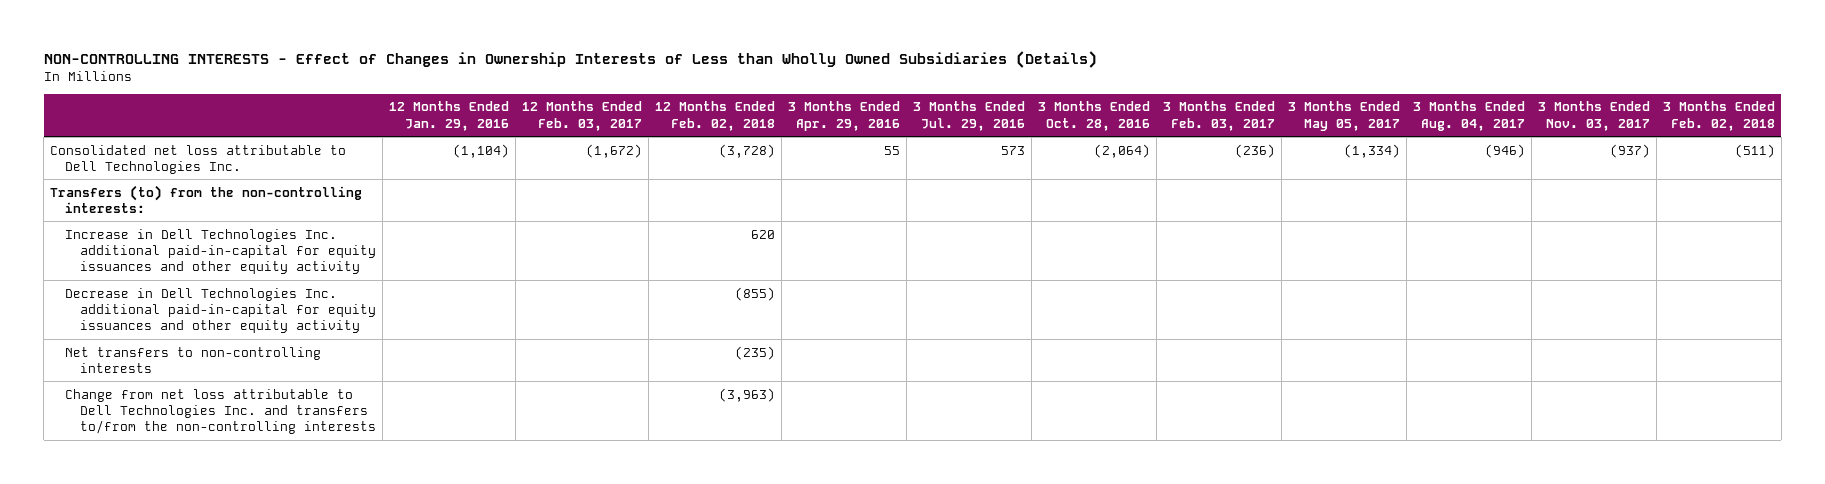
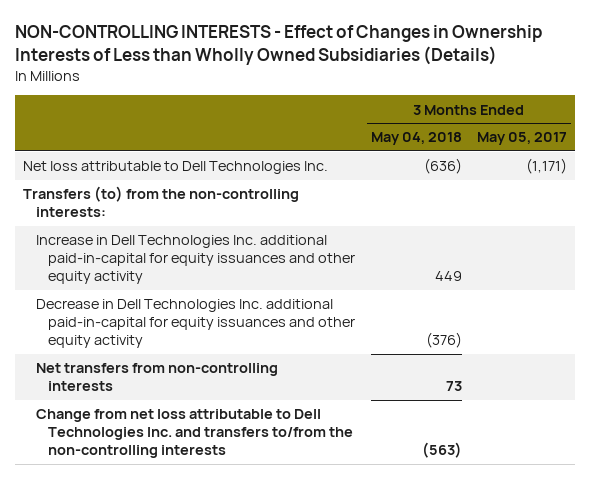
[389,101,510,131] 12 Months Ended Jan. 29, 2016 -> none
[522,101,643,131] 12 Months Ended Feb. 03, 2017 -> none
[655,101,776,131] 12 Months Ended Feb. 02, 2018 -> none
[787,101,900,131] 3 Months Ended Apr. 29, 2016 -> none
[912,101,1025,131] 3 Months Ended Jul. 29, 2016 -> none
[1037,101,1150,131] 3 Months Ended Oct. 28, 2016 -> none
[1162,101,1275,131] 3 Months Ended Feb. 03, 2017 -> none
[1412,101,1525,131] 3 Months Ended Aug. 04, 2017 -> none
[1537,101,1650,131] 3 Months Ended Nov. 03, 2017 -> none
[1662,101,1775,131] 3 Months Ended Feb. 02, 2018 -> none
none -> [370,132,462,146] May 04, 2018
[50,144,347,174] Consolidated net loss attributable to Dell Technologies Inc. -> [22,161,328,175] Net loss attributable to Dell Technologies Inc.
[1343,143,1400,158] (1,334) -> [526,158,568,175] (1,171)
[65,346,322,373] Net transfers to non-controlling interests -> [35,363,278,392] Net transfers from non-controlling interests

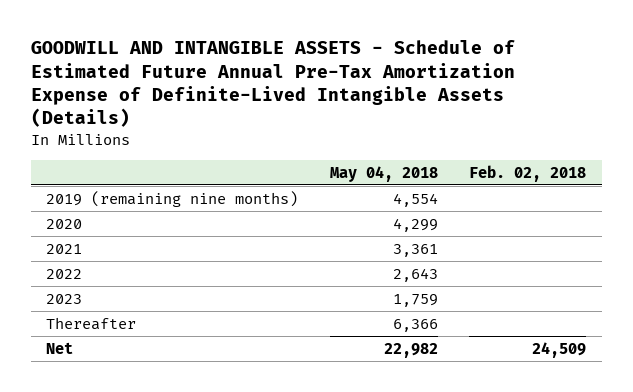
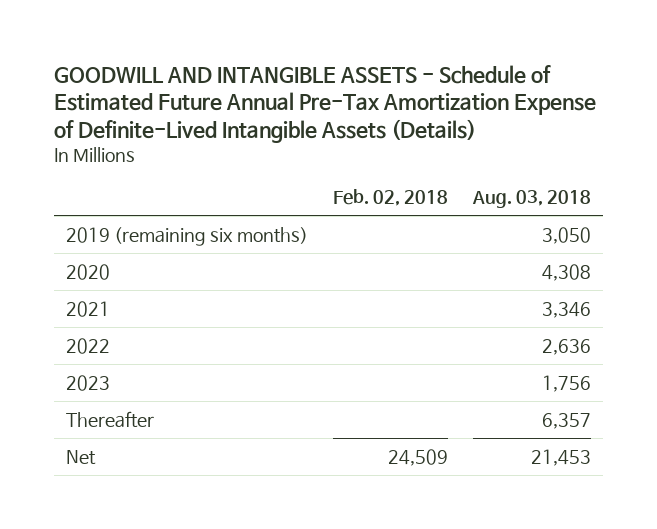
[329,165,438,182] May 04, 2018 -> none
none -> [471,190,591,209] Aug. 03, 2018
[46,190,299,207] 2019 (remaining nine months) -> [66,226,309,246] 2019 (remaining six months)

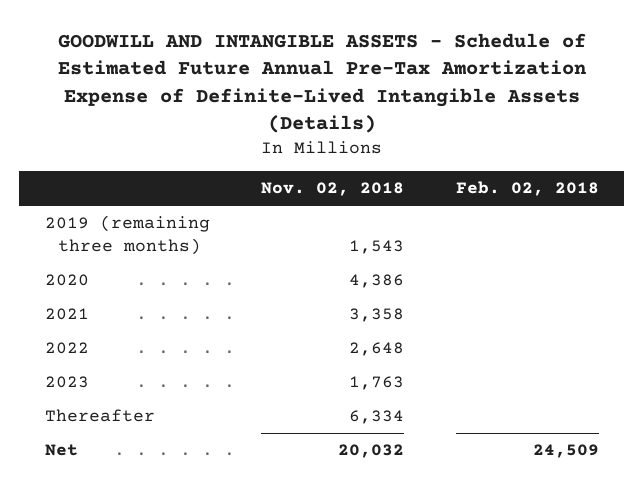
[471,190,591,209] Aug. 03, 2018 -> none
none -> [261,182,405,197] Nov. 02, 2018
[66,226,309,246] 2019 (remaining six months) -> [44,215,210,255] 2019 (remaining three months)

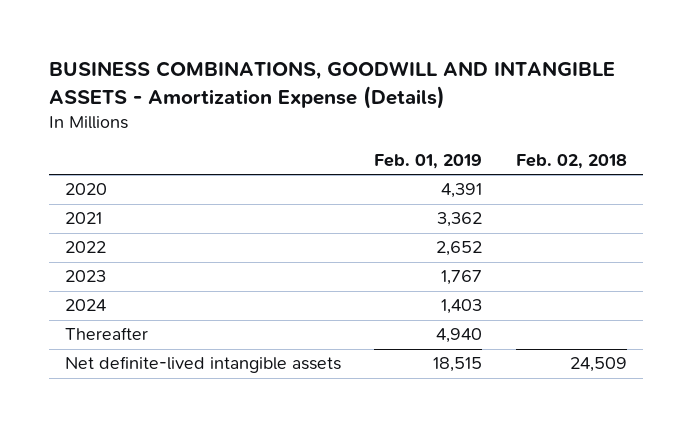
[57,32,586,134] GOODWILL AND INTANGIBLE ASSETS - Schedule of Estimated Future Annual Pre-Tax Amortization Expense of Definite-Lived Intangible Assets (Details) -> [48,61,615,109] BUSINESS COMBINATIONS, GOODWILL AND INTANGIBLE ASSETS - Amortization Expense (Details)
[261,182,405,197] Nov. 02, 2018 -> none
none -> [374,153,483,169] Feb. 01, 2019
[44,215,210,255] 2019 (remaining three months) -> none
none -> [65,299,107,312] 2024
[44,444,78,457] Net -> [65,356,342,374] Net definite-lived intangible assets

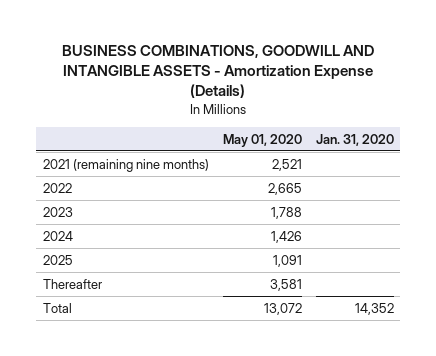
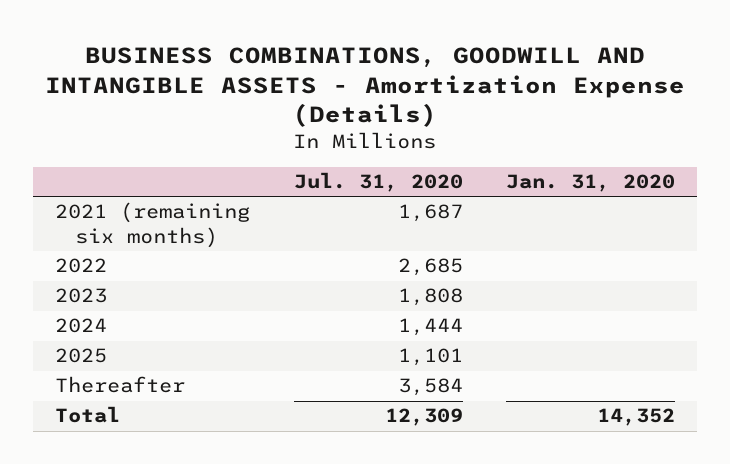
[222,133,302,147] May 01, 2020 -> none
none -> [293,172,463,193] Jul. 31, 2020
[42,158,209,172] 2021 (remaining nine months) -> [55,202,251,248] 2021 (remaining six months)

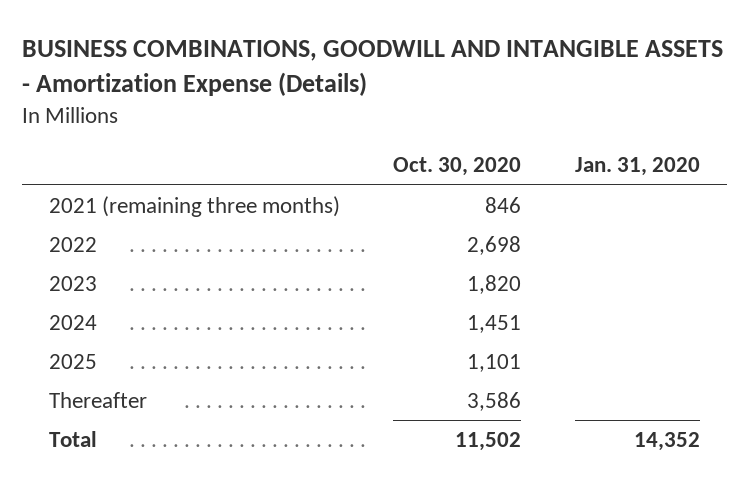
[293,172,463,193] Jul. 31, 2020 -> none
none -> [393,157,522,177] Oct. 30, 2020
[55,202,251,248] 2021 (remaining six months) -> [48,195,340,217] 2021 (remaining three months)

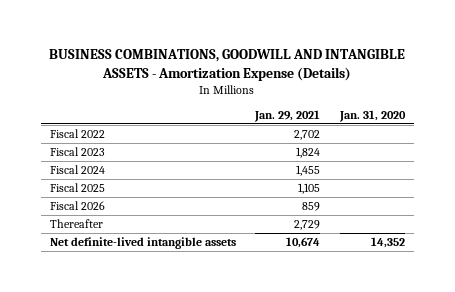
[393,157,522,177] Oct. 30, 2020 -> none
none -> [254,109,321,122] Jan. 29, 2021
[48,195,340,217] 2021 (remaining three months) -> none
[48,236,97,252] 2022 -> [50,129,106,139] Fiscal 2022
[48,275,97,291] 2023 -> [50,147,106,157] Fiscal 2023
[48,314,97,330] 2024 -> [50,165,106,175] Fiscal 2024
[48,353,97,369] 2025 -> [50,183,106,193] Fiscal 2025
none -> [50,201,106,211] Fiscal 2026
[48,430,97,447] Total -> [50,237,237,250] Net definite-lived intangible assets

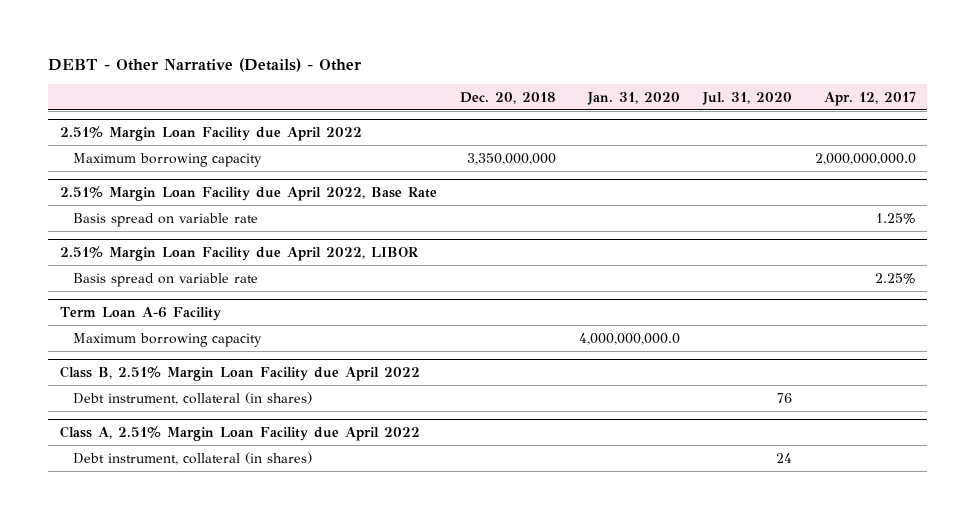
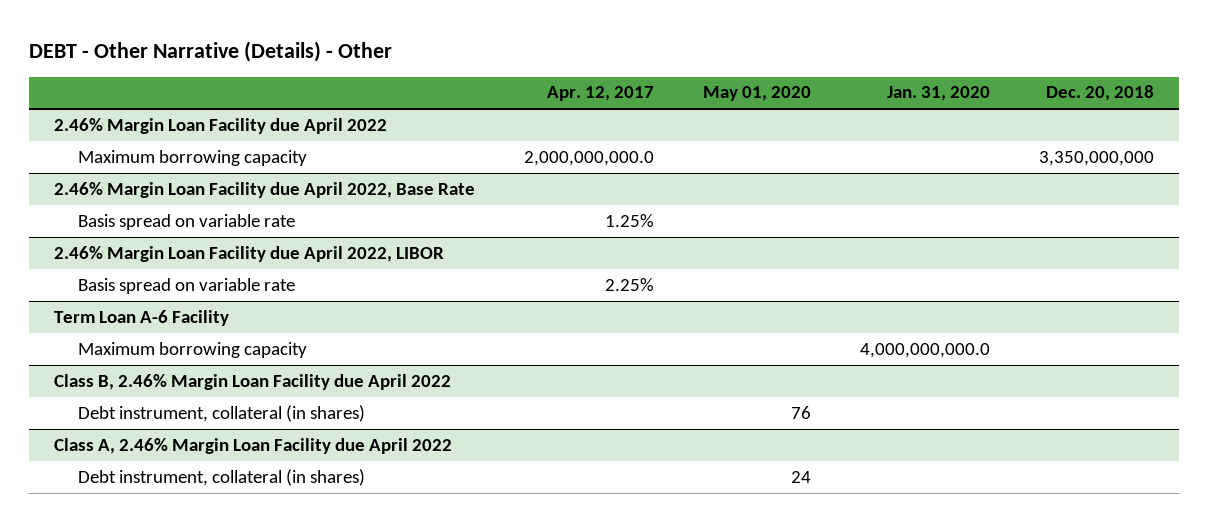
[701,91,792,105] Jul. 31, 2020 -> none
none -> [702,86,811,102] May 01, 2020
[59,126,362,142] 2.51% Margin Loan Facility due April 2022 -> [53,117,387,134] 2.46% Margin Loan Facility due April 2022
[59,186,437,202] 2.51% Margin Loan Facility due April 2022, Base Rate -> [53,181,475,198] 2.46% Margin Loan Facility due April 2022, Base Rate
[59,246,418,262] 2.51% Margin Loan Facility due April 2022, LIBOR -> [53,245,444,262] 2.46% Margin Loan Facility due April 2022, LIBOR
[59,366,420,382] Class B, 2.51% Margin Loan Facility due April 2022 -> [53,373,451,390] Class B, 2.46% Margin Loan Facility due April 2022
[59,426,420,442] Class A, 2.51% Margin Loan Facility due April 2022 -> [53,437,452,454] Class A, 2.46% Margin Loan Facility due April 2022

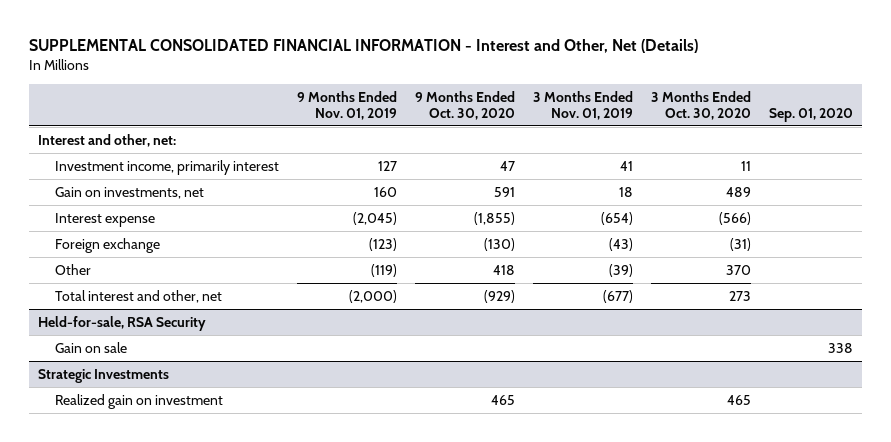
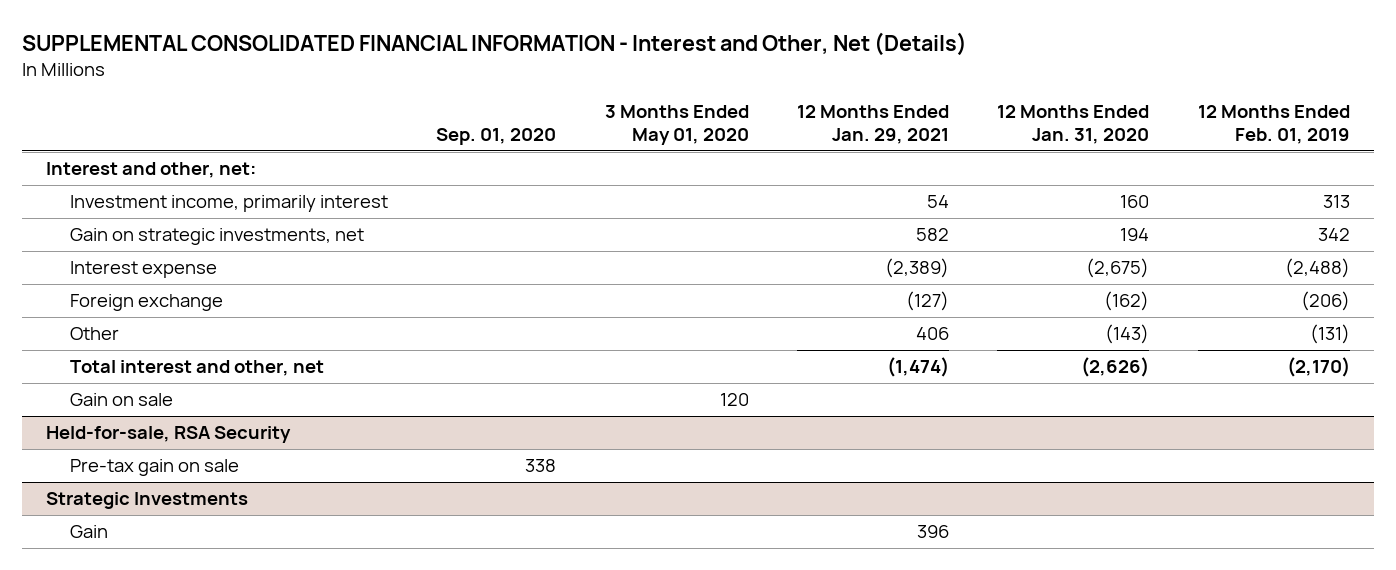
[297,90,398,120] 9 Months Ended Nov. 01, 2019 -> none
[415,90,516,120] 9 Months Ended Oct. 30, 2020 -> none
[533,90,634,120] 3 Months Ended Nov. 01, 2019 -> none
[651,90,752,120] 3 Months Ended Oct. 30, 2020 -> none
none -> [604,105,749,145] 3 Months Ended May 01, 2020
none -> [796,105,949,144] 12 Months Ended Jan. 29, 2021
none -> [997,105,1150,144] 12 Months Ended Jan. 31, 2020
none -> [1197,105,1350,144] 12 Months Ended Feb. 01, 2019
[55,186,205,199] Gain on investments, net -> [69,228,364,246] Gain on strategic investments, net
none -> [69,393,173,407] Gain on sale
[55,341,128,353] Gain on sale -> [69,459,239,477] Pre-tax gain on sale
[55,393,224,409] Realized gain on investment -> [69,525,108,539] Gain

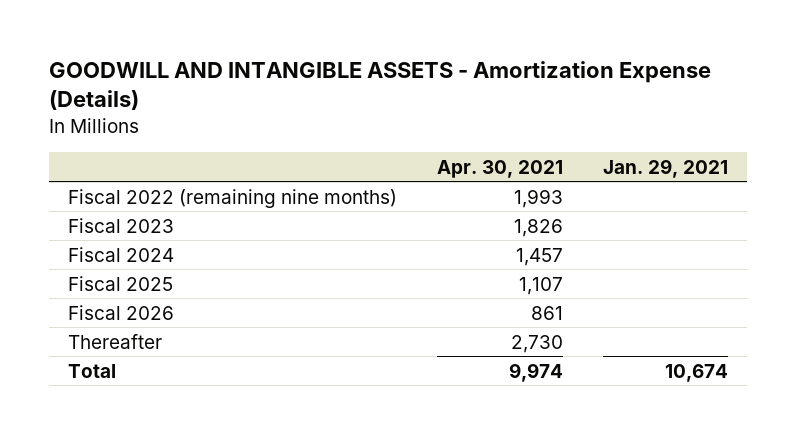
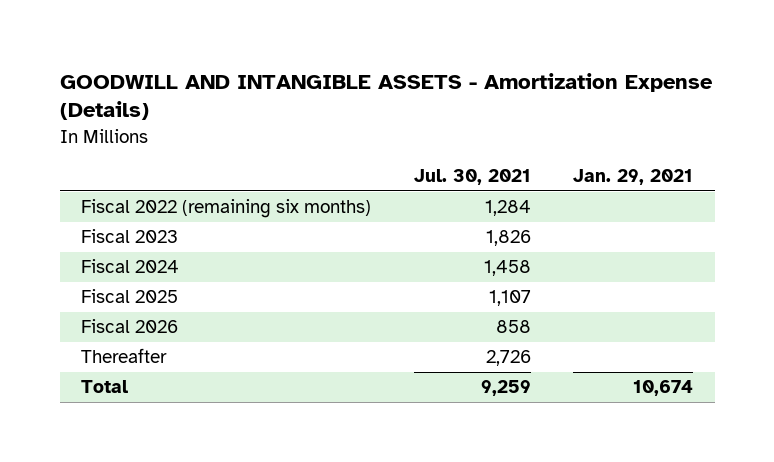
[436,159,563,178] Apr. 30, 2021 -> none
none -> [413,169,531,186] Jul. 30, 2021
[68,188,398,208] Fiscal 2022 (remaining nine months) -> [81,199,372,219] Fiscal 2022 (remaining six months)

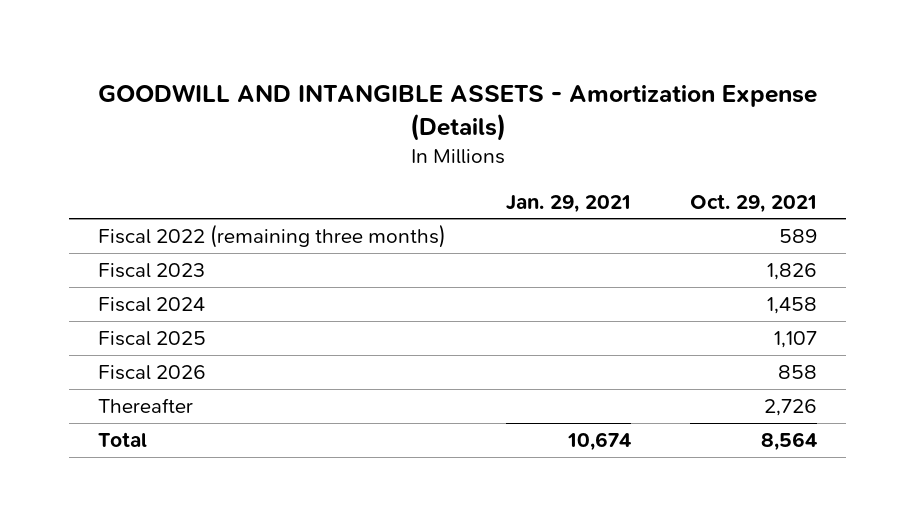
[413,169,531,186] Jul. 30, 2021 -> none
none -> [689,193,817,213] Oct. 29, 2021
[81,199,372,219] Fiscal 2022 (remaining six months) -> [98,224,447,249] Fiscal 2022 (remaining three months)

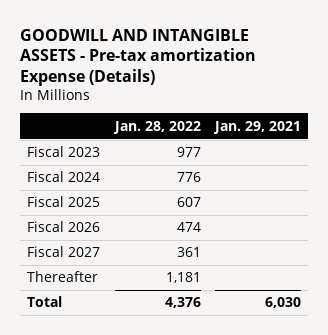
[97,83,817,141] GOODWILL AND INTANGIBLE ASSETS - Amortization Expense (Details) -> [20,28,257,87] GOODWILL AND INTANGIBLE ASSETS - Pre-tax amortization Expense (Details)
[689,193,817,213] Oct. 29, 2021 -> none
none -> [112,120,201,134] Jan. 28, 2022
[98,224,447,249] Fiscal 2022 (remaining three months) -> none
none -> [27,246,101,258] Fiscal 2027
[566,432,631,452] 10,674 -> [265,297,302,309] 6,030

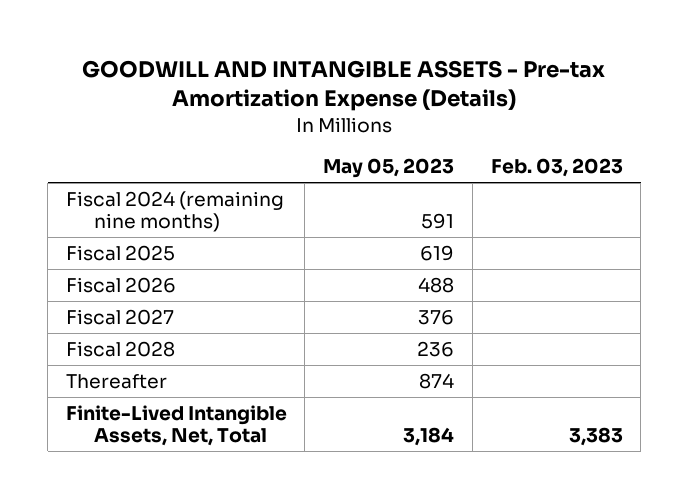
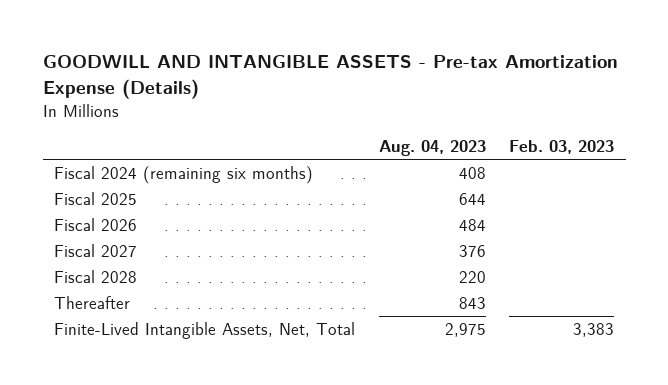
[323,158,455,179] May 05, 2023 -> none
none -> [378,140,486,157] Aug. 04, 2023
[65,190,284,232] Fiscal 2024 (remaining nine months) -> [54,165,314,184] Fiscal 2024 (remaining six months)

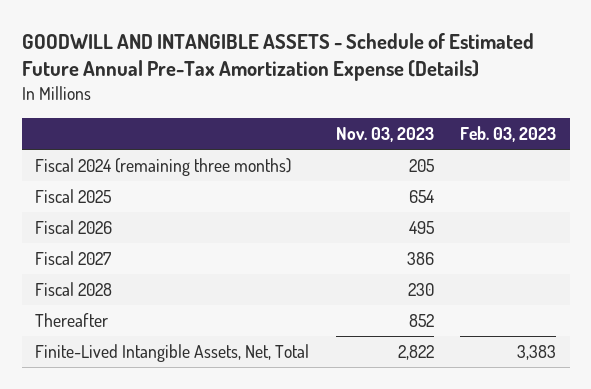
[42,55,618,100] GOODWILL AND INTANGIBLE ASSETS - Pre-tax Amortization Expense (Details) -> [21,33,534,82] GOODWILL AND INTANGIBLE ASSETS - Schedule of Estimated Future Annual Pre-Tax Amortization Expense (Details)
[378,140,486,157] Aug. 04, 2023 -> none
none -> [335,127,434,143] Nov. 03, 2023
[54,165,314,184] Fiscal 2024 (remaining six months) -> [34,158,291,177] Fiscal 2024 (remaining three months)

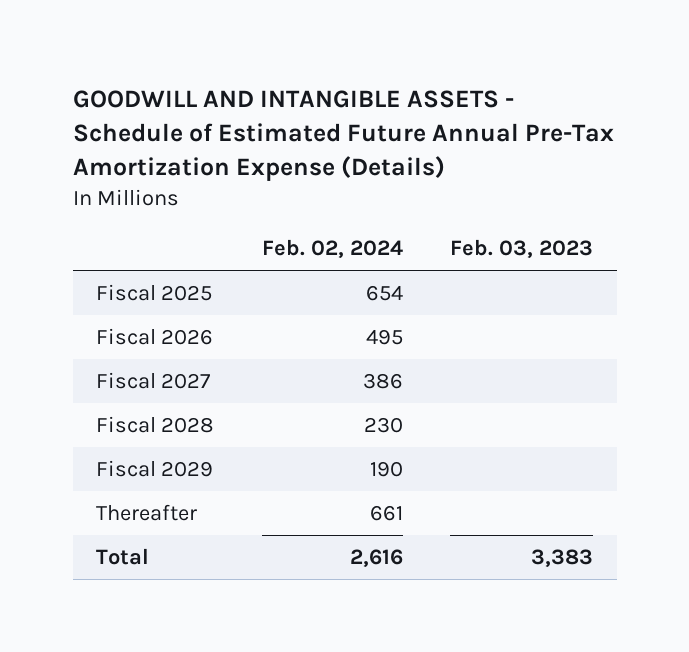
[335,127,434,143] Nov. 03, 2023 -> none
none -> [261,239,403,259] Feb. 02, 2024
[34,158,291,177] Fiscal 2024 (remaining three months) -> none
none -> [96,459,214,477] Fiscal 2029
[34,344,309,363] Finite-Lived Intangible Assets, Net, Total -> [96,547,150,565] Total

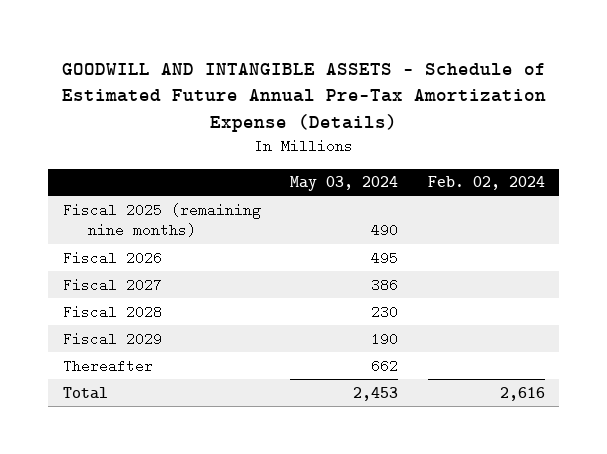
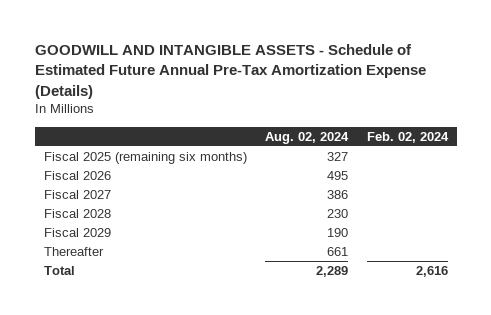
[290,176,399,192] May 03, 2024 -> none
none -> [265,131,350,144] Aug. 02, 2024
[62,202,261,238] Fiscal 2025 (remaining nine months) -> [43,152,247,165] Fiscal 2025 (remaining six months)

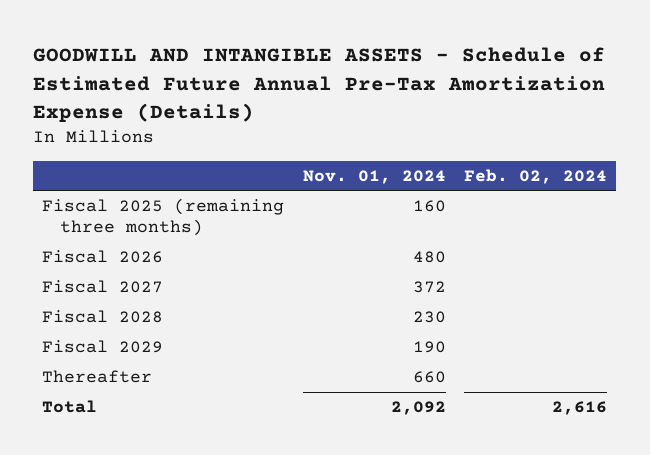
[265,131,350,144] Aug. 02, 2024 -> none
none -> [302,169,446,184] Nov. 01, 2024
[43,152,247,165] Fiscal 2025 (remaining six months) -> [42,198,285,237] Fiscal 2025 (remaining three months)

